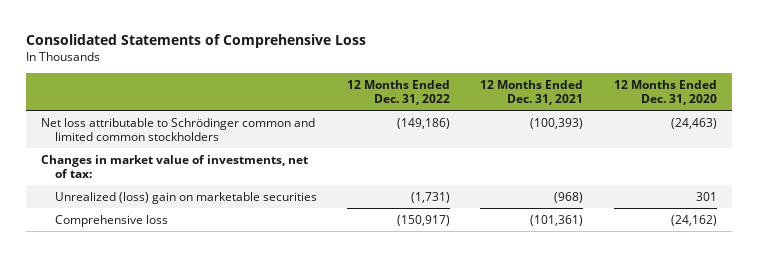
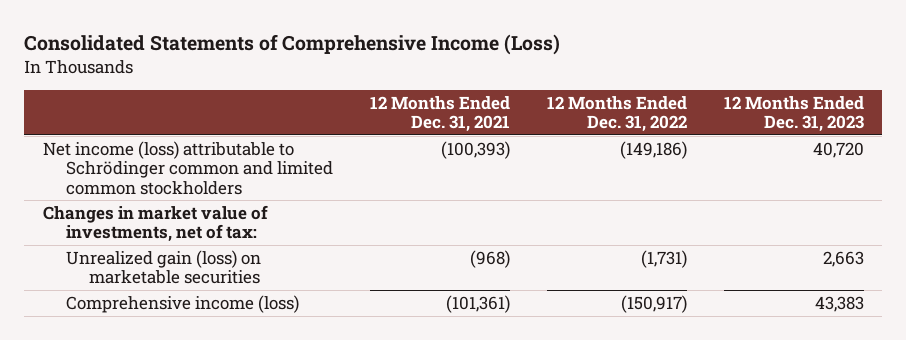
[25,33,366,48] Consolidated Statements of Comprehensive Loss -> [24,34,561,56] Consolidated Statements of Comprehensive Income (Loss)
[613,79,717,106] 12 Months Ended Dec. 31, 2020 -> none
none -> [723,95,864,133] 12 Months Ended Dec. 31, 2023
[40,117,315,142] Net loss attributable to Schrödinger common and limited common stockholders -> [42,140,334,195] Net income (loss) attributable to Schrödinger common and limited common stockholders
[55,191,318,204] Unrealized (loss) gain on marketable securities -> [66,249,262,285] Unrealized gain (loss) on marketable securities
[55,214,169,227] Comprehensive loss -> [66,294,300,313] Comprehensive income (loss)

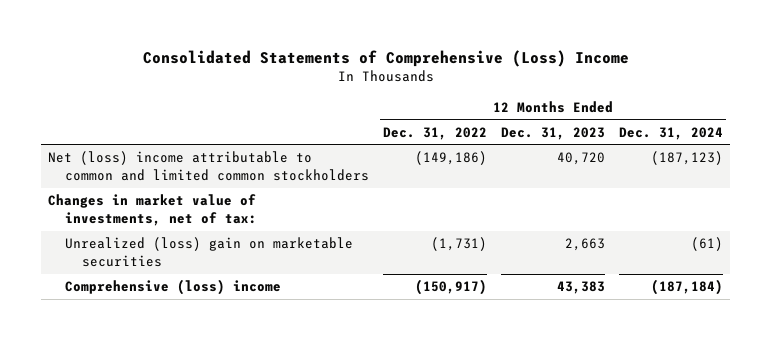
[24,34,561,56] Consolidated Statements of Comprehensive Income (Loss) -> [142,49,629,67] Consolidated Statements of Comprehensive (Loss) Income
[369,95,510,133] 12 Months Ended Dec. 31, 2021 -> none
none -> [618,126,723,140] Dec. 31, 2024
[42,140,334,195] Net income (loss) attributable to Schrödinger common and limited common stockholders -> [48,151,370,181] Net (loss) income attributable to common and limited common stockholders
[66,249,262,285] Unrealized gain (loss) on marketable securities -> [65,237,354,267] Unrealized (loss) gain on marketable securities
[66,294,300,313] Comprehensive income (loss) -> [65,279,282,296] Comprehensive (loss) income

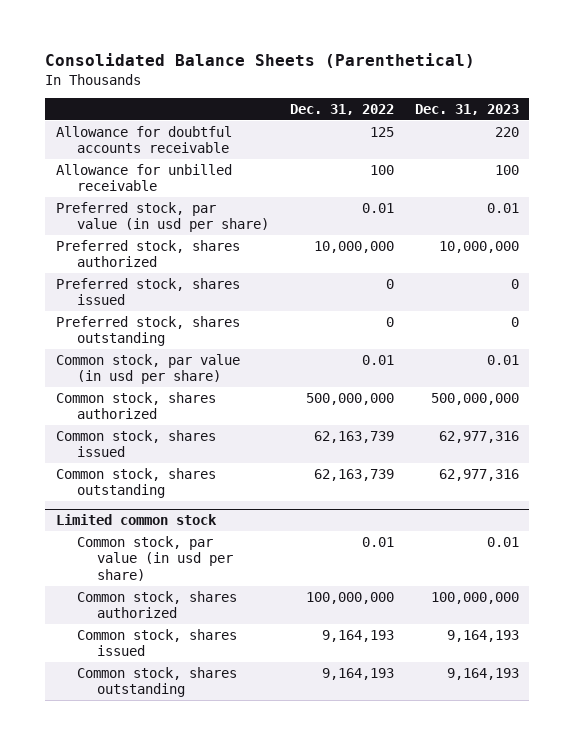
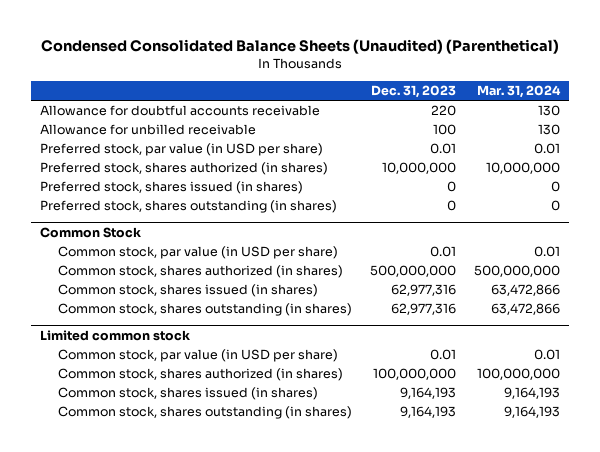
[45,53,476,69] Consolidated Balance Sheets (Parenthetical) -> [41,39,560,55] Condensed Consolidated Balance Sheets (Unaudited) (Parenthetical)
[289,103,394,115] Dec. 31, 2022 -> none
none -> [476,85,561,99] Mar. 31, 2024
[55,201,269,233] Preferred stock, par value (in usd per share) -> [40,143,324,157] Preferred stock, par value (in USD per share)
[55,239,240,268] Preferred stock, shares authorized -> [40,162,329,176] Preferred stock, shares authorized (in shares)
[55,277,240,306] Preferred stock, shares issued -> [40,181,304,195] Preferred stock, shares issued (in shares)
[55,315,240,347] Preferred stock, shares outstanding -> [40,200,338,214] Preferred stock, shares outstanding (in shares)
none -> [40,227,142,239] Common Stock
[55,353,240,385] Common stock, par value (in usd per share) -> [57,246,338,260] Common stock, par value (in USD per share)
[55,391,216,420] Common stock, shares authorized -> [57,265,343,279] Common stock, shares authorized (in shares)
[55,429,216,458] Common stock, shares issued -> [57,284,318,298] Common stock, shares issued (in shares)
[55,467,216,499] Common stock, shares outstanding -> [57,303,352,317] Common stock, shares outstanding (in shares)
[76,535,234,581] Common stock, par value (in usd per share) -> [57,349,338,363] Common stock, par value (in USD per share)
[76,590,237,619] Common stock, shares authorized -> [57,368,343,382] Common stock, shares authorized (in shares)
[76,628,237,657] Common stock, shares issued -> [57,387,318,401] Common stock, shares issued (in shares)
[76,666,237,698] Common stock, shares outstanding -> [57,406,352,420] Common stock, shares outstanding (in shares)

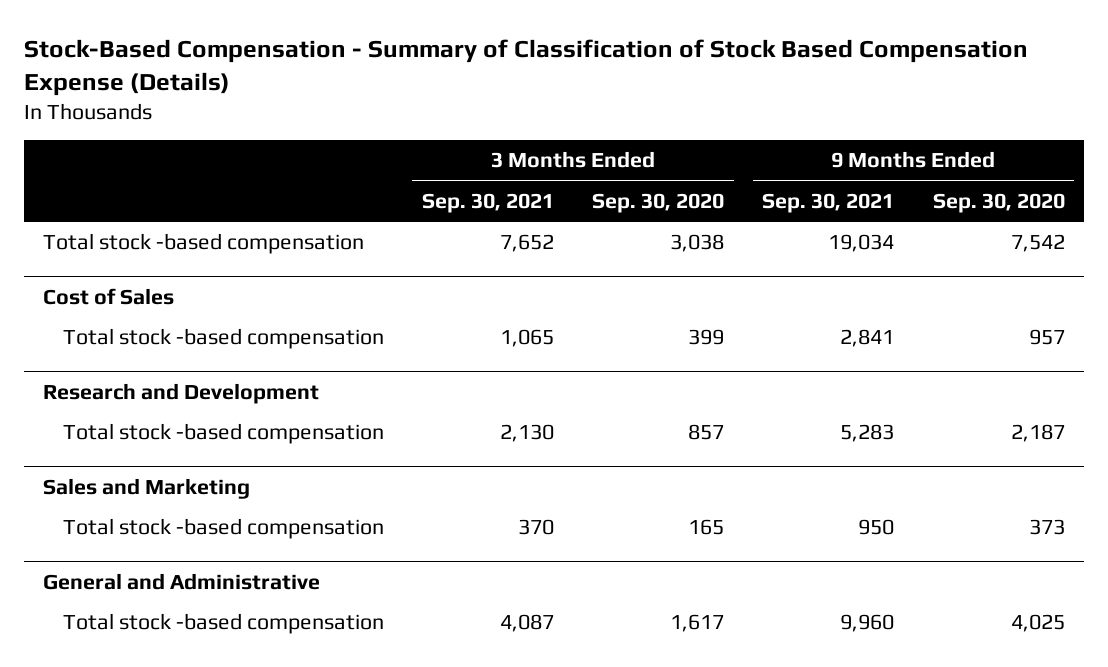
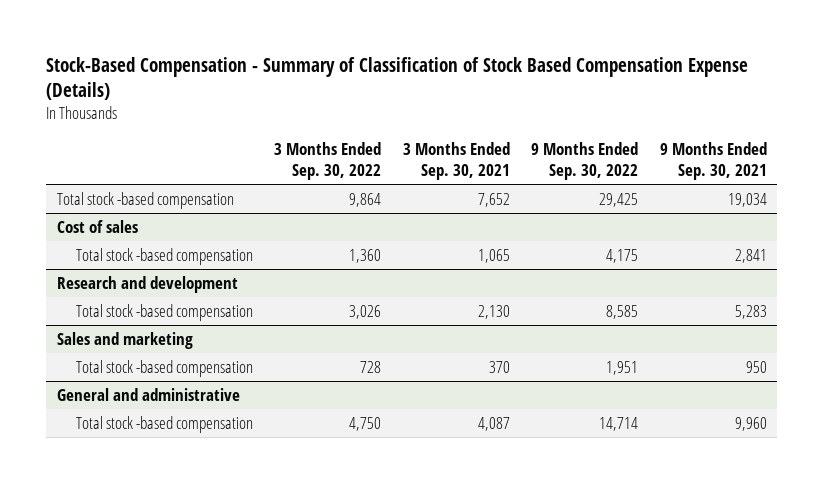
[592,192,725,213] Sep. 30, 2020 -> none
[932,192,1065,213] Sep. 30, 2020 -> none
none -> [274,142,382,181] 3 Months Ended Sep. 30, 2022
none -> [531,142,639,181] 9 Months Ended Sep. 30, 2022
[43,287,175,305] Cost of Sales -> [56,219,138,233] Cost of sales
[43,382,320,404] Research and Development -> [56,275,238,293] Research and development
[43,477,251,499] Sales and Marketing -> [56,331,193,349] Sales and marketing
[43,572,321,590] General and Administrative -> [56,387,240,401] General and administrative

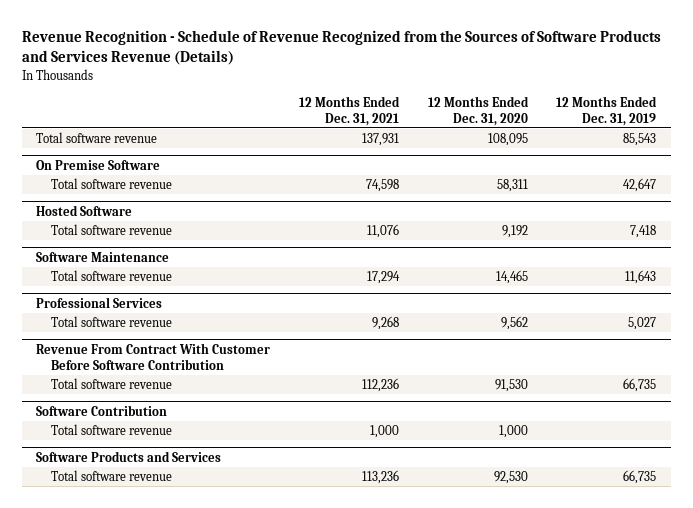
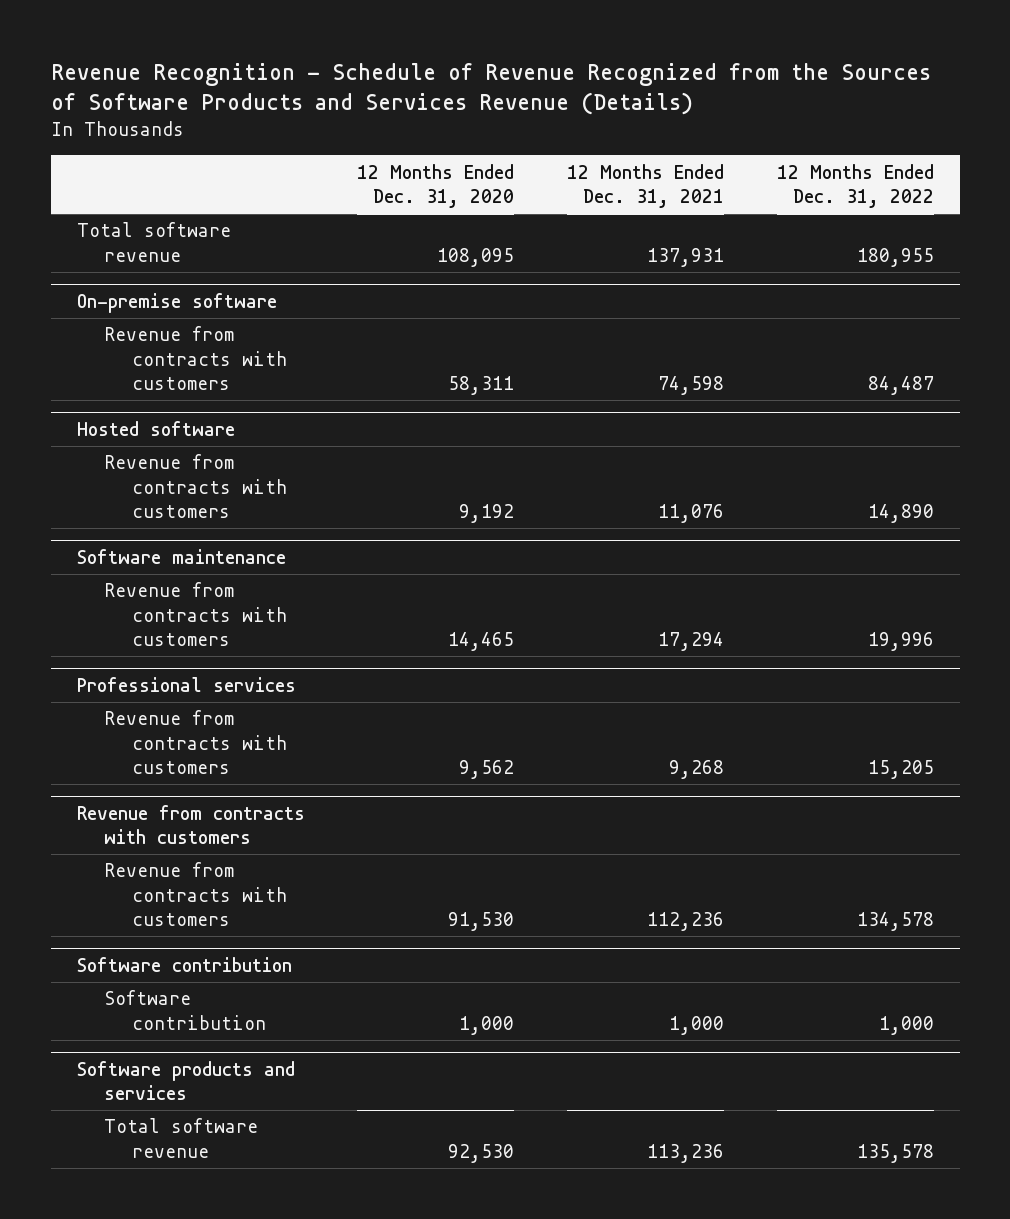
[556,95,658,126] 12 Months Ended Dec. 31, 2019 -> none
none -> [776,163,934,209] 12 Months Ended Dec. 31, 2022
[51,424,173,436] Total software revenue -> none
[36,160,161,171] On Premise Software -> [76,292,277,313] On-premise software
[51,178,173,190] Total software revenue -> [104,326,287,390] Revenue from contracts with customers
[36,205,133,217] Hosted Software -> [76,420,235,436] Hosted software
[51,224,173,236] Total software revenue -> [104,454,287,518] Revenue from contracts with customers
[36,252,170,263] Software Maintenance -> [76,548,286,564] Software maintenance
[51,270,173,282] Total software revenue -> [104,582,287,646] Revenue from contracts with customers
[36,297,163,309] Professional Services -> [76,676,296,692] Professional services
[51,316,173,328] Total software revenue -> [104,710,287,774] Revenue from contracts with customers
[36,343,271,370] Revenue From Contract With Customer Before Software Contribution -> [76,804,305,844] Revenue from contracts with customers
[51,378,173,390] Total software revenue -> [104,862,287,926] Revenue from contracts with customers
[36,405,168,417] Software Contribution -> [76,956,292,972] Software contribution
none -> [104,990,266,1030] Software contribution
[36,451,222,463] Software Products and Services -> [76,1060,295,1100] Software products and services

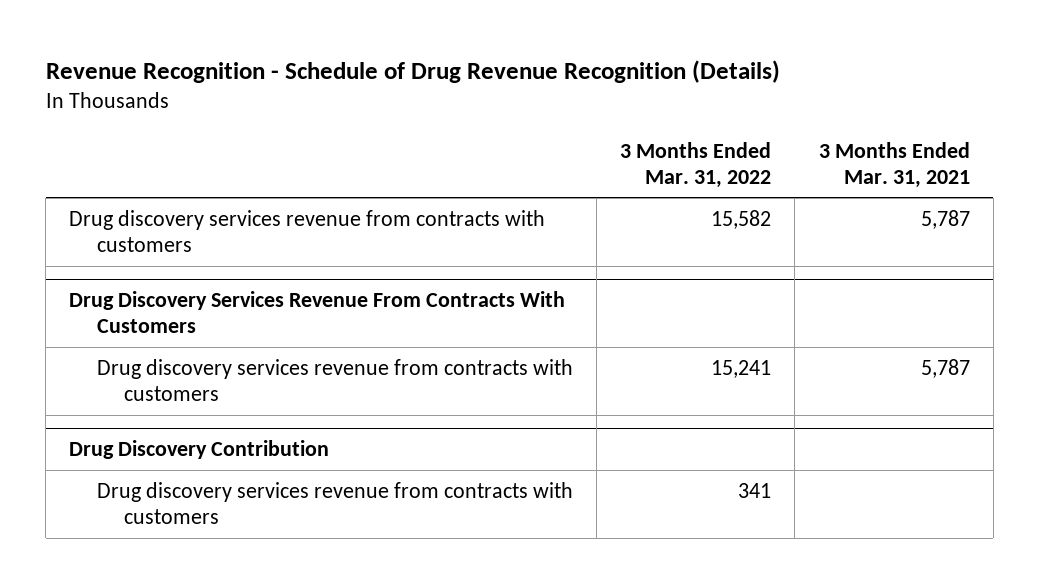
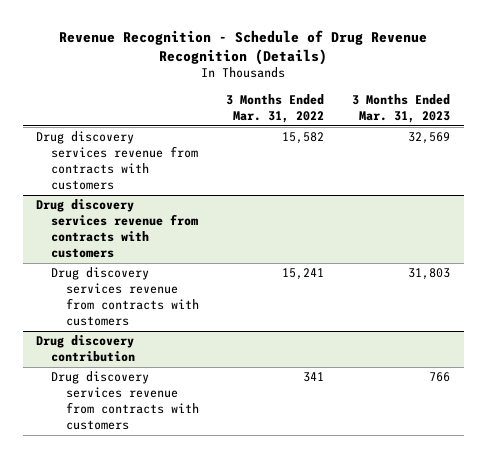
[818,141,970,188] 3 Months Ended Mar. 31, 2021 -> none
none -> [352,94,451,123] 3 Months Ended Mar. 31, 2023
[69,290,566,333] Drug Discovery Services Revenue From Contracts With Customers -> [36,199,199,258] Drug discovery services revenue from contracts with customers
[69,439,330,459] Drug Discovery Contribution -> [36,335,136,363] Drug discovery contribution

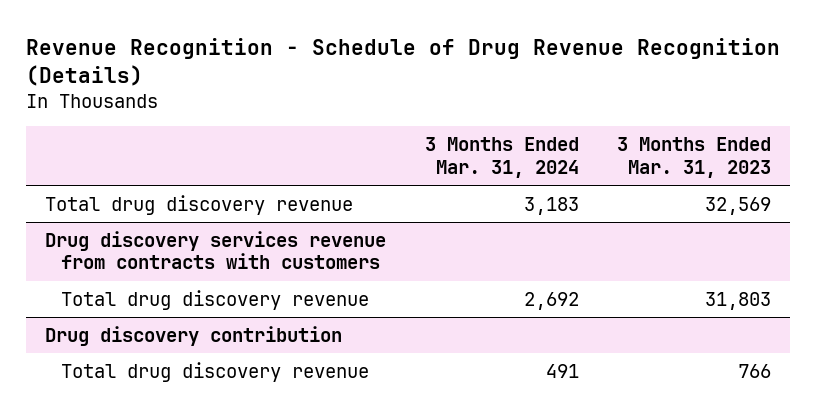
[226,94,325,123] 3 Months Ended Mar. 31, 2022 -> none
none -> [424,137,579,178] 3 Months Ended Mar. 31, 2024
[36,131,199,190] Drug discovery services revenue from contracts with customers -> [45,194,354,215] Total drug discovery revenue
[51,267,199,326] Drug discovery services revenue from contracts with customers -> [61,289,370,310] Total drug discovery revenue
[51,371,199,430] Drug discovery services revenue from contracts with customers -> [61,361,370,382] Total drug discovery revenue

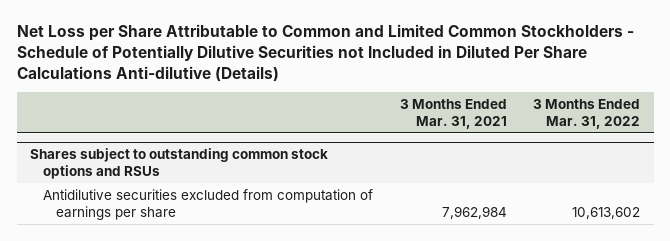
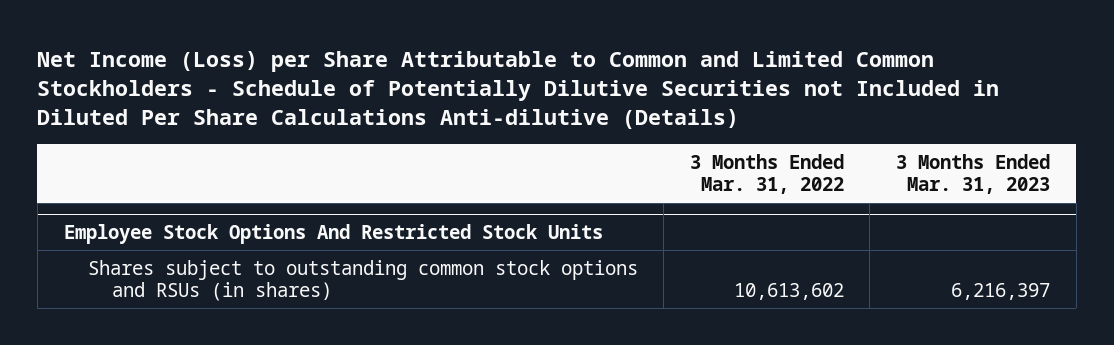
[16,24,634,82] Net Loss per Share Attributable to Common and Limited Common Stockholders - Schedule of Potentially Dilutive Securities not Included in Diluted Per Share Calculations Anti-dilutive (Details) -> [37,50,1000,130] Net Income (Loss) per Share Attributable to Common and Limited Common Stockholders - Schedule of Potentially Dilutive Securities not Included in Diluted Per Share Calculations Anti-dilutive (Details)
[399,98,507,129] 3 Months Ended Mar. 31, 2021 -> none
none -> [896,154,1051,195] 3 Months Ended Mar. 31, 2023
[29,148,328,180] Shares subject to outstanding common stock options and RSUs -> [63,223,603,244] Employee Stock Options And Restricted Stock Units
[43,188,374,220] Antidilutive securities excluded from computation of earnings per share -> [87,259,638,302] Shares subject to outstanding common stock options and RSUs (in shares)

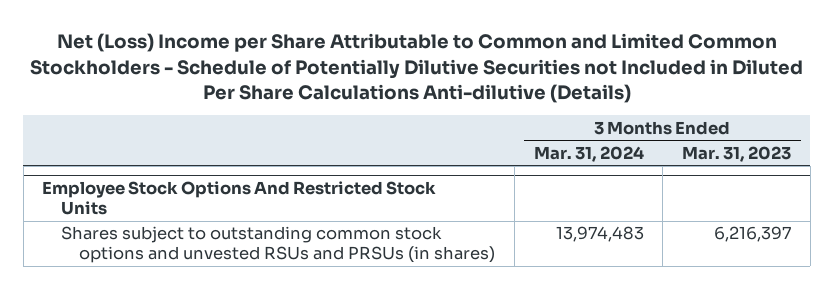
[37,50,1000,130] Net Income (Loss) per Share Attributable to Common and Limited Common Stockholders - Schedule of Potentially Dilutive Securities not Included in Diluted Per Share Calculations Anti-dilutive (Details) -> [29,33,803,103] Net (Loss) Income per Share Attributable to Common and Limited Common Stockholders - Schedule of Potentially Dilutive Securities not Included in Diluted Per Share Calculations Anti-dilutive (Details)
[689,154,844,195] 3 Months Ended Mar. 31, 2022 -> none
none -> [533,145,644,162] Mar. 31, 2024
[87,259,638,302] Shares subject to outstanding common stock options and RSUs (in shares) -> [60,226,496,264] Shares subject to outstanding common stock options and unvested RSUs and PRSUs (in shares)

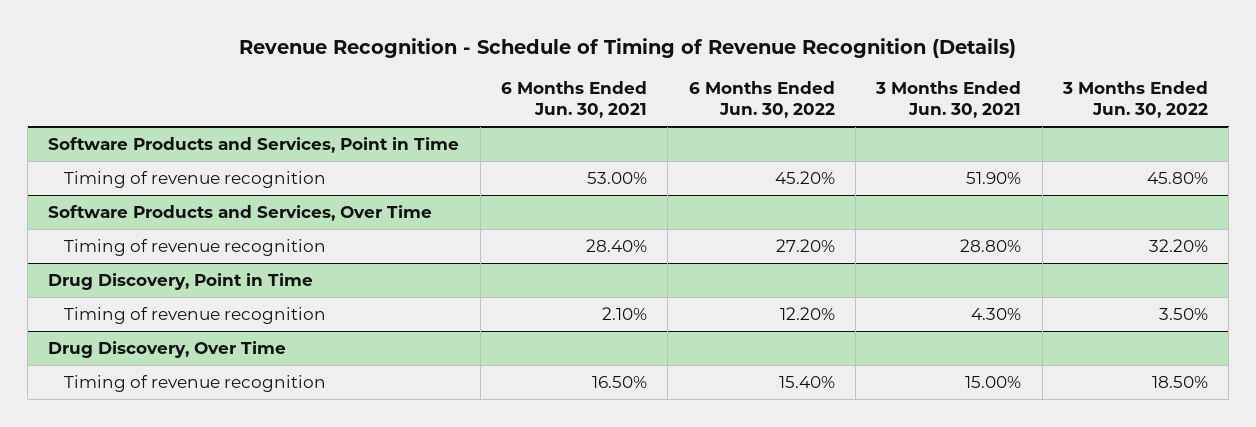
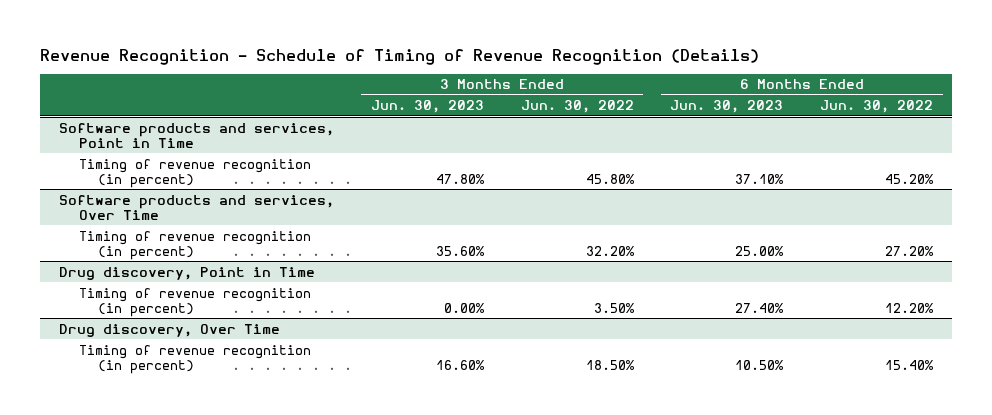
[501,80,648,119] 6 Months Ended Jun. 30, 2021 -> none
[875,80,1022,119] 3 Months Ended Jun. 30, 2021 -> none
none -> [370,100,484,114] Jun. 30, 2023
none -> [670,100,784,114] Jun. 30, 2023
[48,136,460,153] Software Products and Services, Point in Time -> [58,122,334,148] Software products and services, Point in Time
[64,170,327,188] Timing of revenue recognition -> [78,158,311,188] Timing of revenue recognition (in percent)
[48,204,433,221] Software Products and Services, Over Time -> [58,194,334,220] Software products and services, Over Time
[64,238,327,256] Timing of revenue recognition -> [78,230,311,260] Timing of revenue recognition (in percent)
[48,272,314,290] Drug Discovery, Point in Time -> [58,266,315,280] Drug discovery, Point in Time
[64,306,327,324] Timing of revenue recognition -> [78,287,311,317] Timing of revenue recognition (in percent)
[48,340,287,358] Drug Discovery, Over Time -> [58,323,280,337] Drug discovery, Over Time
[64,374,327,392] Timing of revenue recognition -> [78,344,311,374] Timing of revenue recognition (in percent)

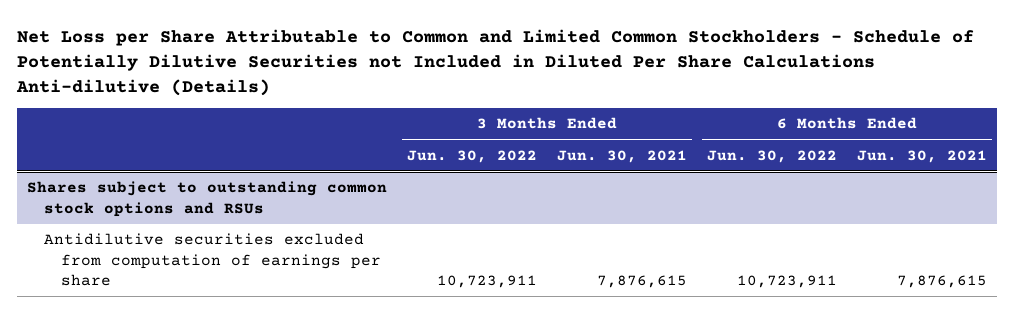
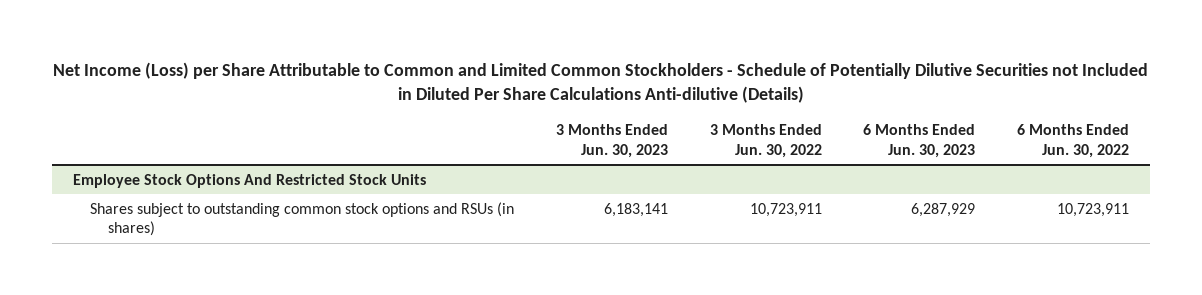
[16,29,975,97] Net Loss per Share Attributable to Common and Limited Common Stockholders - Schedule of Potentially Dilutive Securities not Included in Diluted Per Share Calculations Anti-dilutive (Details) -> [52,61,1148,103] Net Income (Loss) per Share Attributable to Common and Limited Common Stockholders - Schedule of Potentially Dilutive Securities not Included in Diluted Per Share Calculations Anti-dilutive (Details)
[557,149,688,163] Jun. 30, 2021 -> none
[856,149,987,163] Jun. 30, 2021 -> none
none -> [556,123,669,158] 3 Months Ended Jun. 30, 2023
none -> [863,123,976,158] 6 Months Ended Jun. 30, 2023
[27,181,388,217] Shares subject to outstanding common stock options and RSUs -> [73,173,427,188] Employee Stock Options And Restricted Stock Units
[44,233,382,287] Antidilutive securities excluded from computation of earnings per share -> [90,201,515,237] Shares subject to outstanding common stock options and RSUs (in shares)

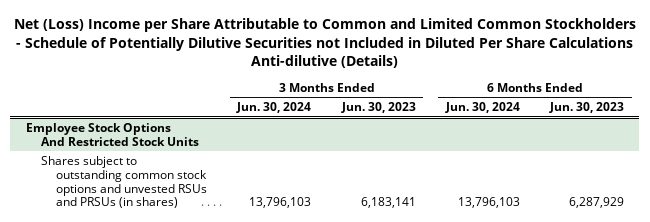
[52,61,1148,103] Net Income (Loss) per Share Attributable to Common and Limited Common Stockholders - Schedule of Potentially Dilutive Securities not Included in Diluted Per Share Calculations Anti-dilutive (Details) -> [13,18,636,69] Net (Loss) Income per Share Attributable to Common and Limited Common Stockholders - Schedule of Potentially Dilutive Securities not Included in Diluted Per Share Calculations Anti-dilutive (Details)
[709,123,822,158] 3 Months Ended Jun. 30, 2022 -> none
[1016,123,1129,158] 6 Months Ended Jun. 30, 2022 -> none
none -> [236,102,312,114] Jun. 30, 2024
none -> [444,102,520,114] Jun. 30, 2024
[90,201,515,237] Shares subject to outstanding common stock options and RSUs (in shares) -> [40,155,208,209] Shares subject to outstanding common stock options and unvested RSUs and PRSUs (in shares)

